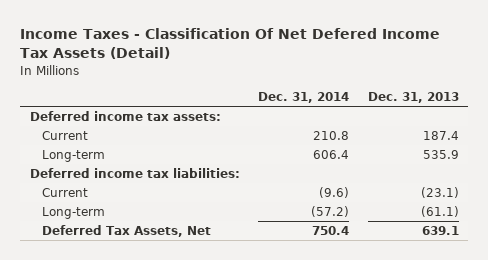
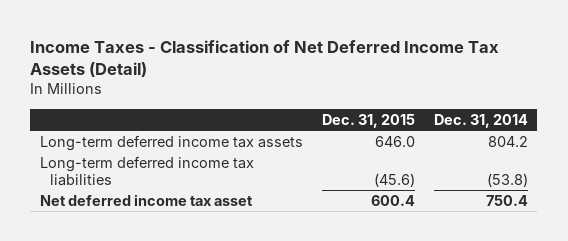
[20,28,441,60] Income Taxes - Classification Of Net Defered Income Tax Assets (Detail) -> [30,39,500,78] Income Taxes - Classification of Net Deferred Income Tax Assets (Detail)
[367,92,459,104] Dec. 31, 2013 -> none
none -> [321,113,415,128] Dec. 31, 2015
[29,111,221,122] Deferred income tax assets: -> none
[41,131,88,141] Current -> none
[29,168,240,179] Deferred income tax liabilities: -> none
[41,188,88,198] Current -> none
[41,150,105,163] Long-term -> [39,134,303,151] Long-term deferred income tax assets
[313,150,350,160] 606.4 -> [487,135,528,147] 804.2
[41,207,105,220] Long-term -> [39,155,254,186] Long-term deferred income tax liabilities
[311,206,350,218] (57.2) -> [486,172,528,187] (53.8)
[41,225,211,238] Deferred Tax Assets, Net -> [39,193,253,206] Net deferred income tax asset

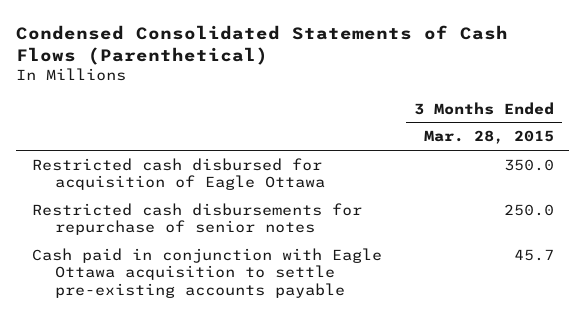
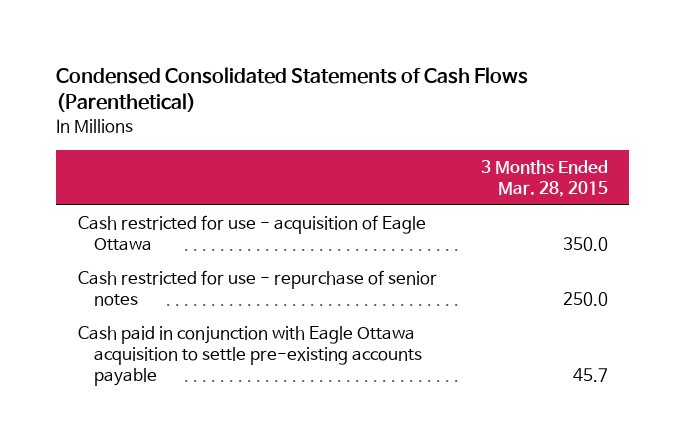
[32,157,326,191] Restricted cash disbursed for acquisition of Eagle Ottawa -> [78,215,427,252] Cash restricted for use - acquisition of Eagle Ottawa
[32,202,363,236] Restricted cash disbursements for repurchase of senior notes -> [78,270,438,307] Cash restricted for use - repurchase of senior notes

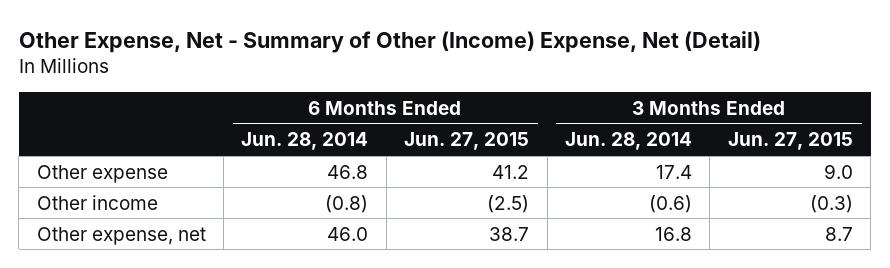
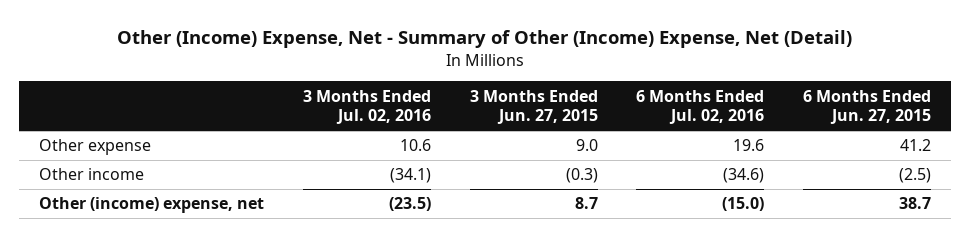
[18,30,761,53] Other Expense, Net - Summary of Other (Income) Expense, Net (Detail) -> [117,29,853,48] Other (Income) Expense, Net - Summary of Other (Income) Expense, Net (Detail)
[241,132,369,151] Jun. 28, 2014 -> none
[565,132,693,151] Jun. 28, 2014 -> none
none -> [302,89,431,125] 3 Months Ended Jul. 02, 2016
none -> [636,89,765,125] 6 Months Ended Jul. 02, 2016
[36,226,206,245] Other expense, net -> [38,197,264,214] Other (income) expense, net

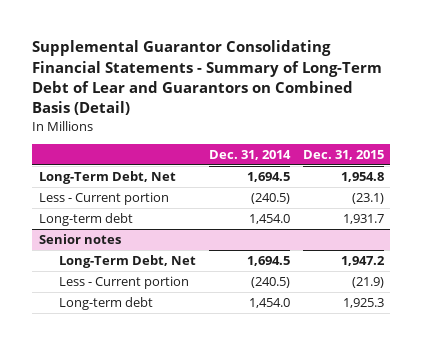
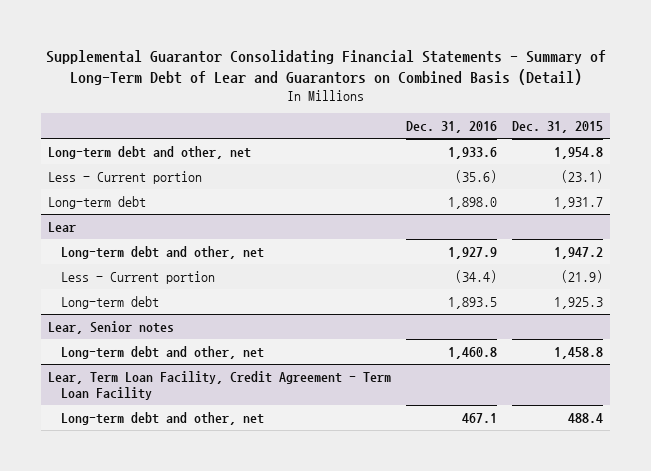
[208,150,291,161] Dec. 31, 2014 -> none
none -> [406,120,498,133] Dec. 31, 2016
[38,171,176,185] Long-Term Debt, Net -> [48,145,252,159] Long-term debt and other, net
[38,234,121,245] Senior notes -> none
none -> [48,221,77,232] Lear
[58,255,196,269] Long-Term Debt, Net -> [61,245,265,259] Long-term debt and other, net
none -> [48,320,175,334] Lear, Senior notes
none -> [61,345,265,359] Long-term debt and other, net
none -> [48,370,392,401] Lear, Term Loan Facility, Credit Agreement - Term Loan Facility
none -> [61,411,265,425] Long-term debt and other, net

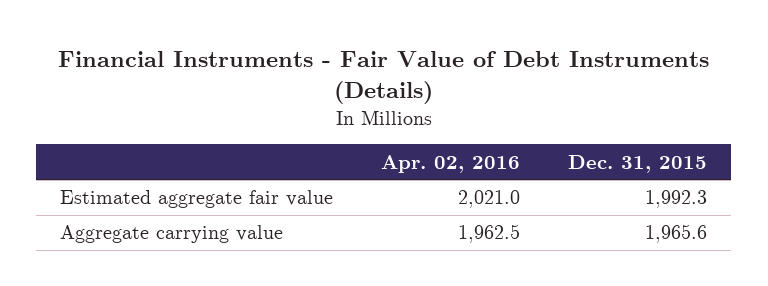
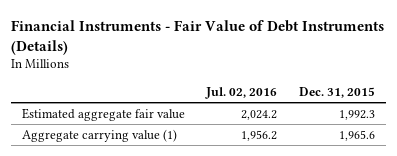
[381,154,521,173] Apr. 02, 2016 -> none
none -> [205,86,278,99] Jul. 02, 2016
[60,225,284,244] Aggregate carrying value -> [21,128,177,142] Aggregate carrying value (1)

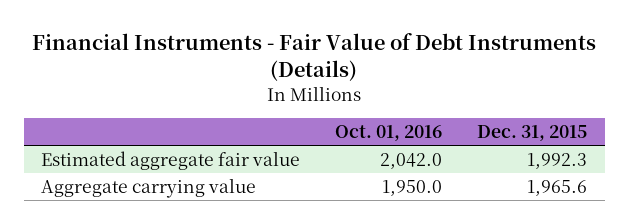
[205,86,278,99] Jul. 02, 2016 -> none
none -> [335,125,443,142] Oct. 01, 2016
[21,128,177,142] Aggregate carrying value (1) -> [41,178,257,199] Aggregate carrying value

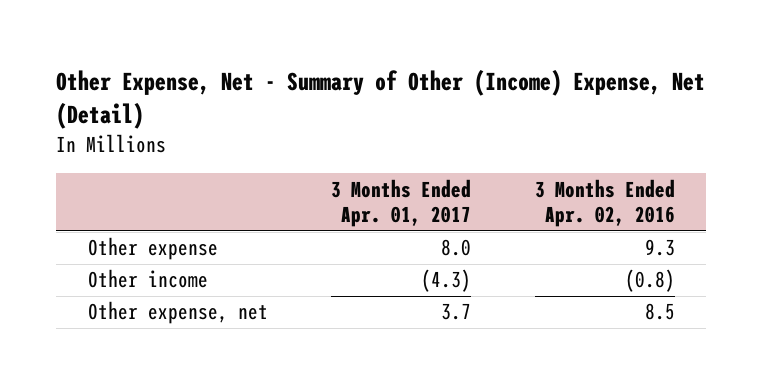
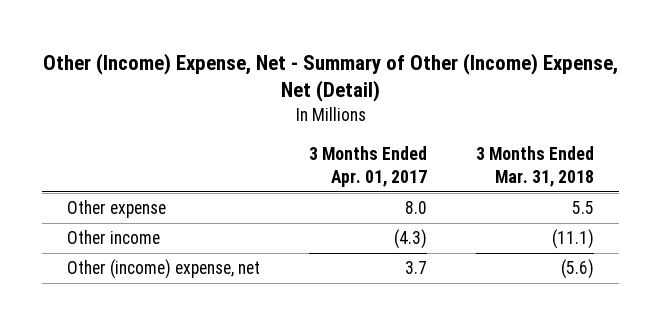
[56,68,706,129] Other Expense, Net - Summary of Other (Income) Expense, Net (Detail) -> [42,52,618,103] Other (Income) Expense, Net - Summary of Other (Income) Expense, Net (Detail)
[534,178,675,228] 3 Months Ended Apr. 02, 2016 -> none
none -> [476,146,595,188] 3 Months Ended Mar. 31, 2018
[88,301,269,325] Other expense, net -> [66,259,260,280] Other (income) expense, net

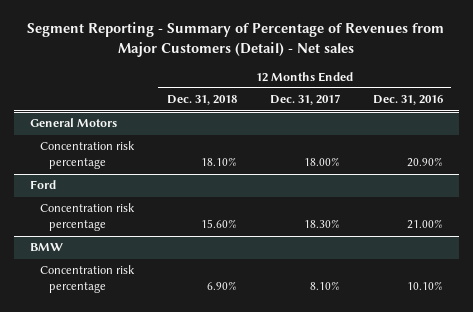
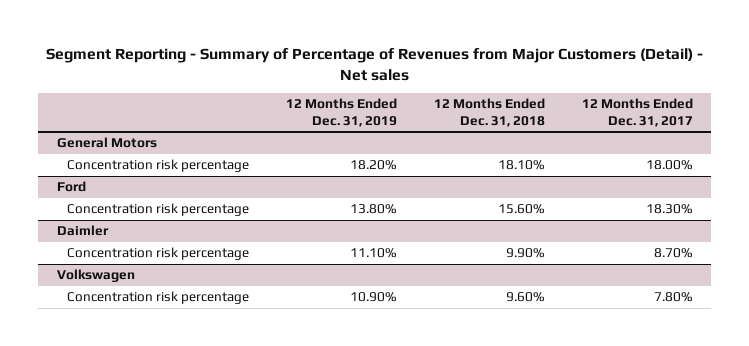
[372,95,443,106] Dec. 31, 2016 -> none
none -> [285,98,397,127] 12 Months Ended Dec. 31, 2019
[30,243,64,252] BMW -> none
none -> [56,225,109,237] Daimler
[206,281,237,291] 6.90% -> [505,248,545,259] 9.90%
[309,281,340,291] 8.10% -> [653,248,693,259] 8.70%
none -> [56,269,135,283] Volkswagen
none -> [66,291,249,305] Concentration risk percentage

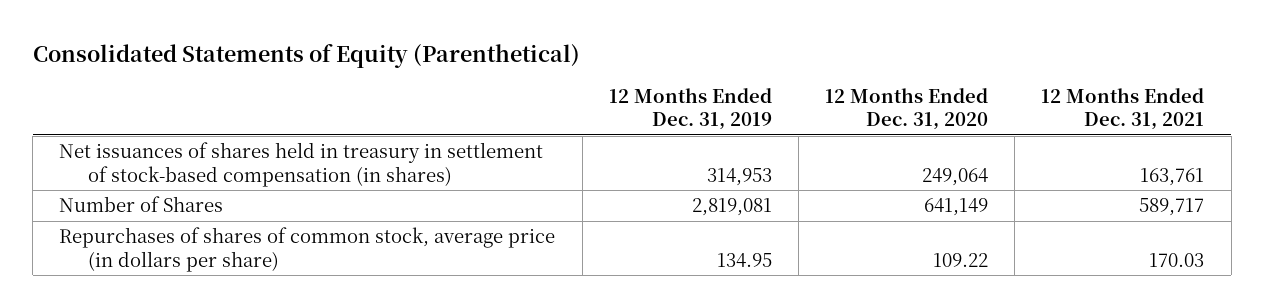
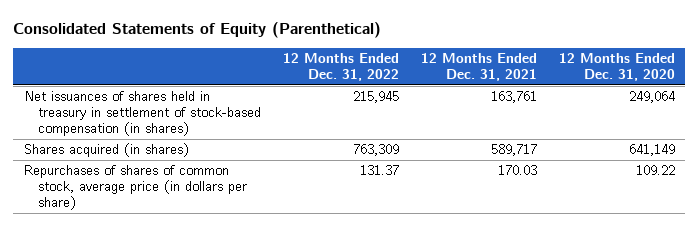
[608,87,772,131] 12 Months Ended Dec. 31, 2019 -> none
none -> [283,53,400,82] 12 Months Ended Dec. 31, 2022
[59,196,224,213] Number of Shares -> [23,143,189,158] Shares acquired (in shares)

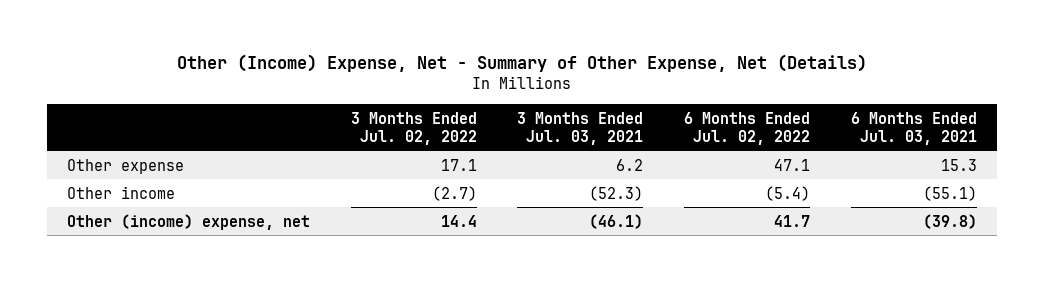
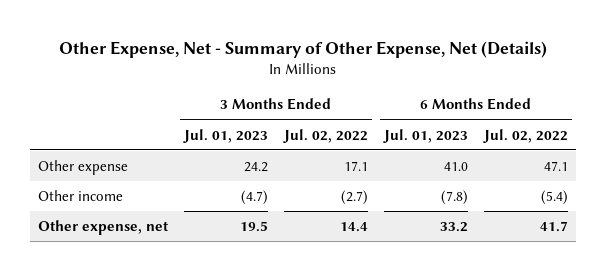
[176,54,867,73] Other (Income) Expense, Net - Summary of Other Expense, Net (Details) -> [59,40,548,58] Other Expense, Net - Summary of Other Expense, Net (Details)
[517,111,644,145] 3 Months Ended Jul. 03, 2021 -> none
[850,111,977,145] 6 Months Ended Jul. 03, 2021 -> none
none -> [183,128,269,143] Jul. 01, 2023
none -> [383,128,469,143] Jul. 01, 2023
[66,213,310,230] Other (income) expense, net -> [38,220,170,236] Other expense, net

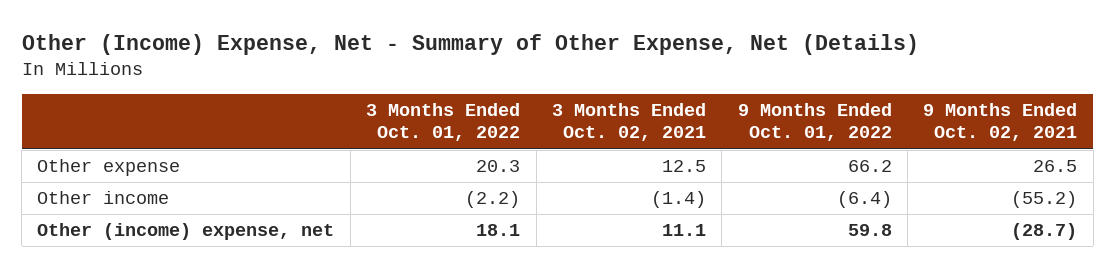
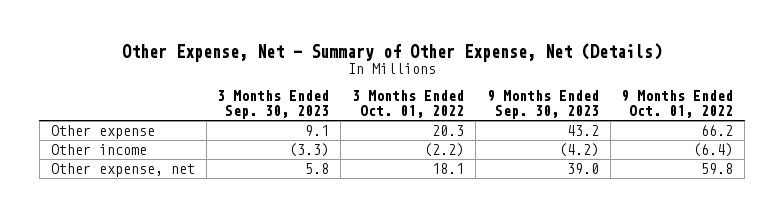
[21,34,919,56] Other (Income) Expense, Net - Summary of Other Expense, Net (Details) -> [122,42,663,62] Other Expense, Net - Summary of Other Expense, Net (Details)
[551,102,706,142] 3 Months Ended Oct. 02, 2021 -> none
[923,102,1078,142] 9 Months Ended Oct. 02, 2021 -> none
none -> [217,90,330,119] 3 Months Ended Sep. 30, 2023
none -> [486,90,599,119] 9 Months Ended Sep. 30, 2023
[37,223,335,241] Other (income) expense, net -> [50,163,195,178] Other expense, net

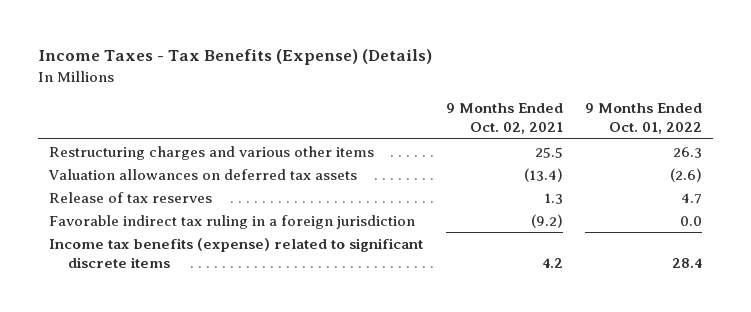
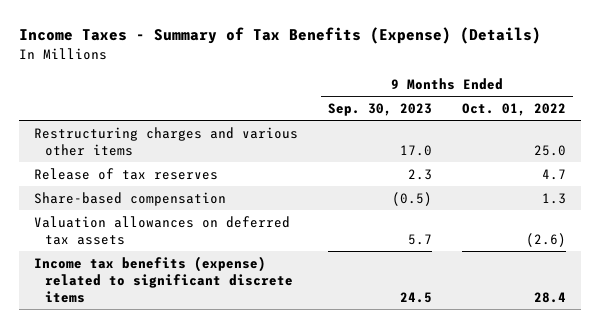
[38,49,433,66] Income Taxes - Tax Benefits (Expense) (Details) -> [19,27,542,45] Income Taxes - Summary of Tax Benefits (Expense) (Details)
[445,103,563,135] 9 Months Ended Oct. 02, 2021 -> none
none -> [327,103,432,117] Sep. 30, 2023
[672,146,702,158] 26.3 -> [533,144,566,156] 25.0
[49,214,416,229] Favorable indirect tax ruling in a foreign jurisdiction -> none
none -> [34,191,227,206] Share-based compensation
[48,168,358,180] Valuation allowances on deferred tax assets -> [34,215,291,245] Valuation allowances on deferred tax assets

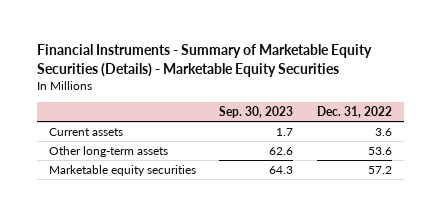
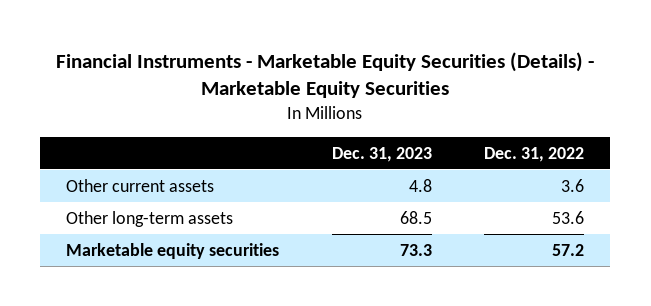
[36,44,372,78] Financial Instruments - Summary of Marketable Equity Securities (Details) - Marketable Equity Securities -> [56,51,595,99] Financial Instruments - Marketable Equity Securities (Details) - Marketable Equity Securities
[219,106,294,119] Sep. 30, 2023 -> none
none -> [331,146,432,162] Dec. 31, 2023
[48,127,123,136] Current assets -> [66,178,215,192] Other current assets

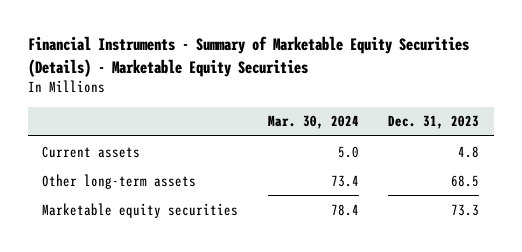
[56,51,595,99] Financial Instruments - Marketable Equity Securities (Details) - Marketable Equity Securities -> [27,36,469,77] Financial Instruments - Summary of Marketable Equity Securities (Details) - Marketable Equity Securities
[484,146,585,162] Dec. 31, 2022 -> none
none -> [267,115,359,130] Mar. 30, 2024
[66,178,215,192] Other current assets -> [42,145,141,158] Current assets

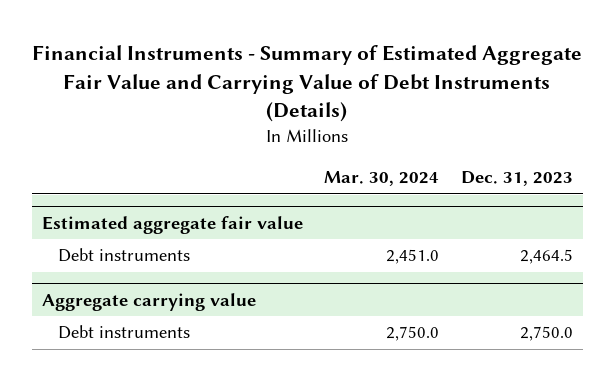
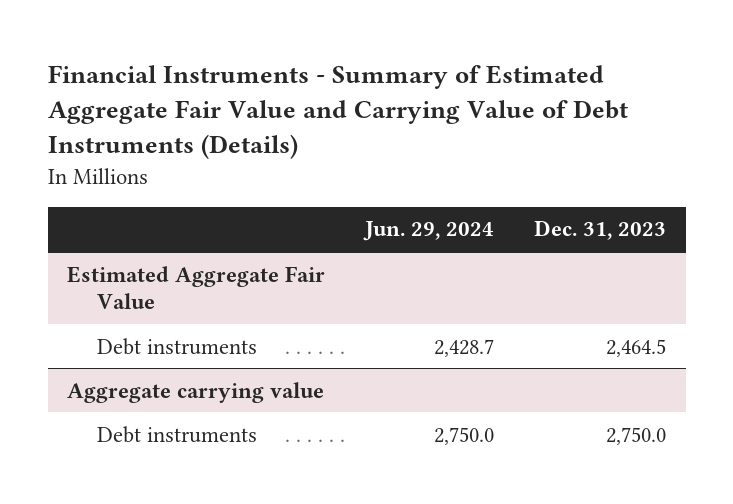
[324,171,440,187] Mar. 30, 2024 -> none
none -> [363,221,495,242] Jun. 29, 2024
[42,215,304,234] Estimated aggregate fair value -> [67,265,326,309] Estimated Aggregate Fair Value

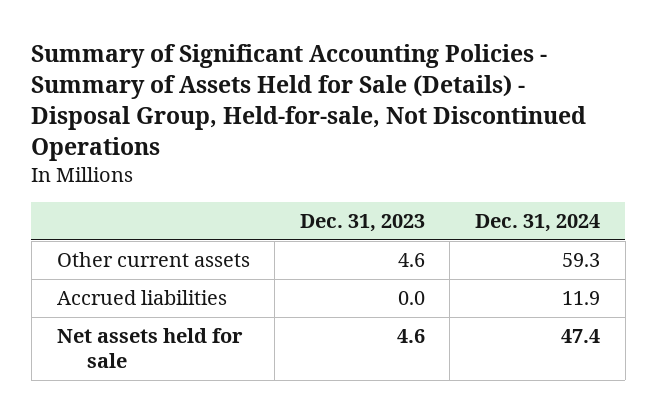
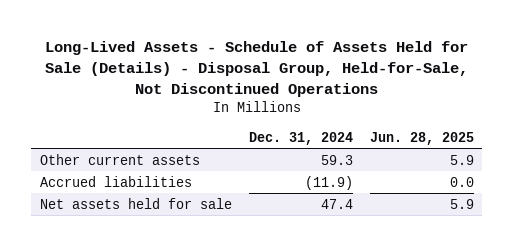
[31,44,587,161] Summary of Significant Accounting Policies - Summary of Assets Held for Sale (Details) - Disposal Group, Held-for-sale, Not Discontinued Operations -> [44,40,468,98] Long-Lived Assets - Schedule of Assets Held for Sale (Details) - Disposal Group, Held-for-Sale, Not Discontinued Operations
[299,213,425,232] Dec. 31, 2023 -> none
none -> [369,131,474,145] Jun. 28, 2025
[561,291,600,306] 11.9 -> [304,175,353,190] (11.9)

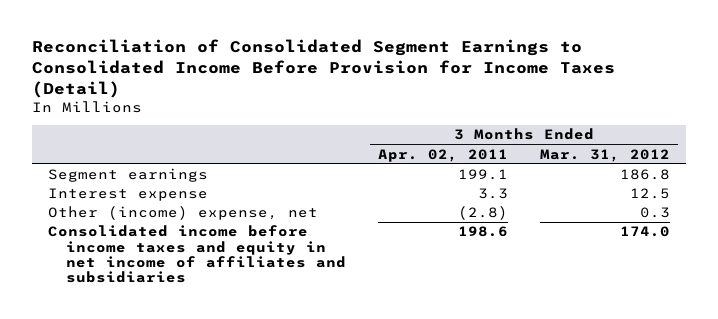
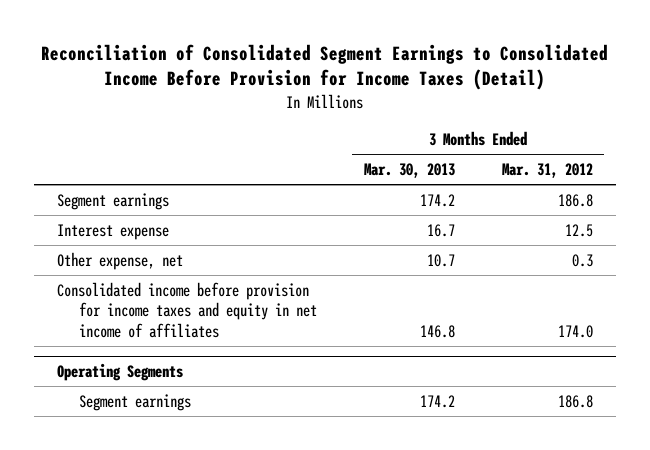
[377,148,508,162] Apr. 02, 2011 -> none
none -> [363,163,455,179] Mar. 30, 2013
[47,206,318,221] Other (income) expense, net -> [57,251,184,270] Other expense, net
[47,225,346,284] Consolidated income before income taxes and equity in net income of affiliates and subsidiaries -> [57,281,317,339] Consolidated income before provision for income taxes and equity in net income of affiliates
none -> [57,363,184,382] Operating Segments
none -> [78,393,191,411] Segment earnings

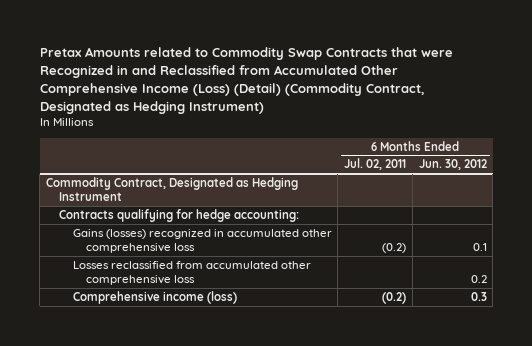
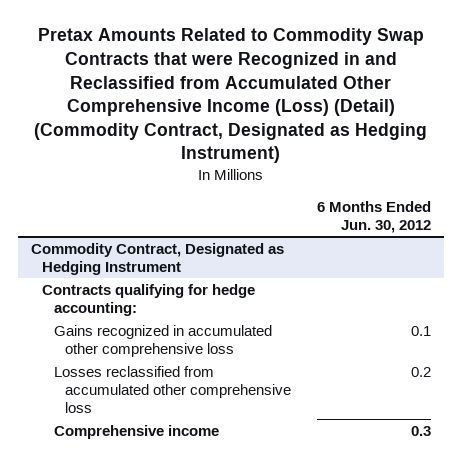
[39,47,453,114] Pretax Amounts related to Commodity Swap Contracts that were Recognized in and Reclassified from Accumulated Other Comprehensive Income (Loss) (Detail) (Commodity Contract, Designated as Hedging Instrument) -> [34,28,428,164] Pretax Amounts Related to Commodity Swap Contracts that were Recognized in and Reclassified from Accumulated Other Comprehensive Income (Loss) (Detail) (Commodity Contract, Designated as Hedging Instrument)
[344,158,407,171] Jul. 02, 2011 -> none
[72,228,332,254] Gains (losses) recognized in accumulated other comprehensive loss -> [53,324,272,357] Gains recognized in accumulated other comprehensive loss
[72,290,237,304] Comprehensive income (loss) -> [53,424,219,439] Comprehensive income

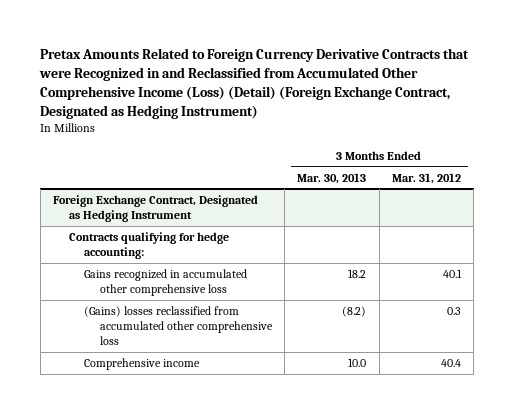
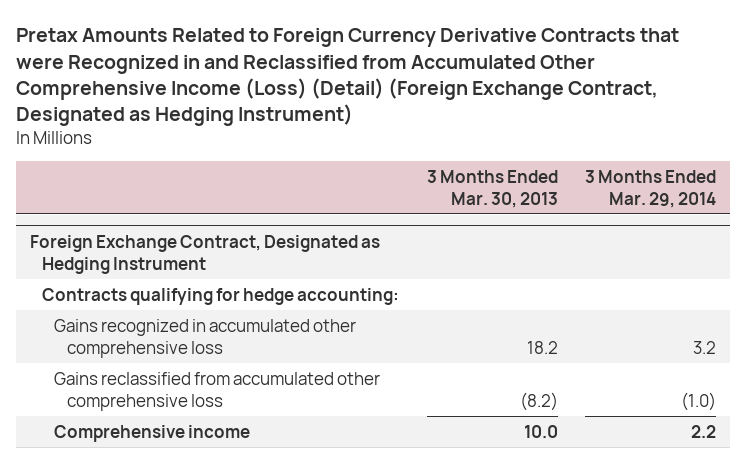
[392,172,462,184] Mar. 31, 2012 -> none
none -> [585,169,717,208] 3 Months Ended Mar. 29, 2014
[84,306,273,346] (Gains) losses reclassified from accumulated other comprehensive loss -> [54,371,381,411] Gains reclassified from accumulated other comprehensive loss

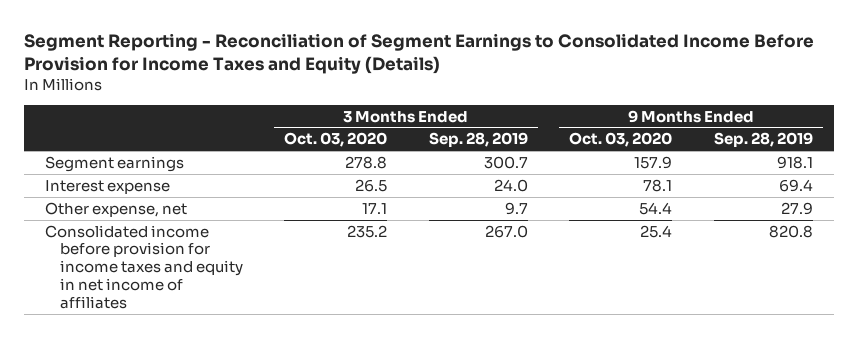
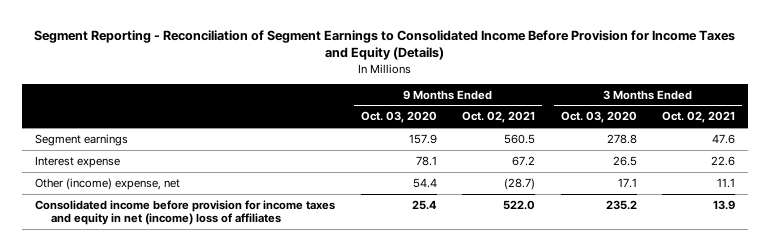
[428,132,528,148] Sep. 28, 2019 -> none
[713,132,813,148] Sep. 28, 2019 -> none
none -> [462,111,536,124] Oct. 02, 2021
none -> [662,111,736,124] Oct. 02, 2021
[44,201,187,217] Other expense, net -> [34,177,180,190] Other (income) expense, net
[44,224,243,309] Consolidated income before provision for income taxes and equity in net income of affiliates -> [34,199,335,226] Consolidated income before provision for income taxes and equity in net (income) loss of affiliates

